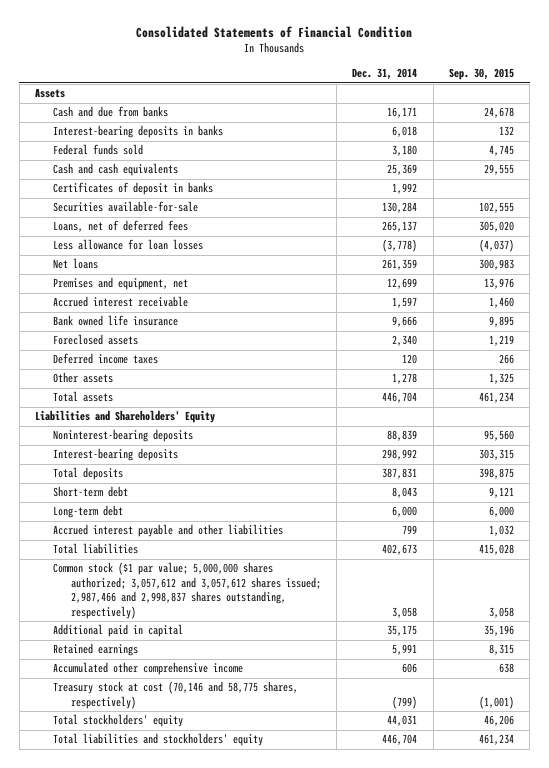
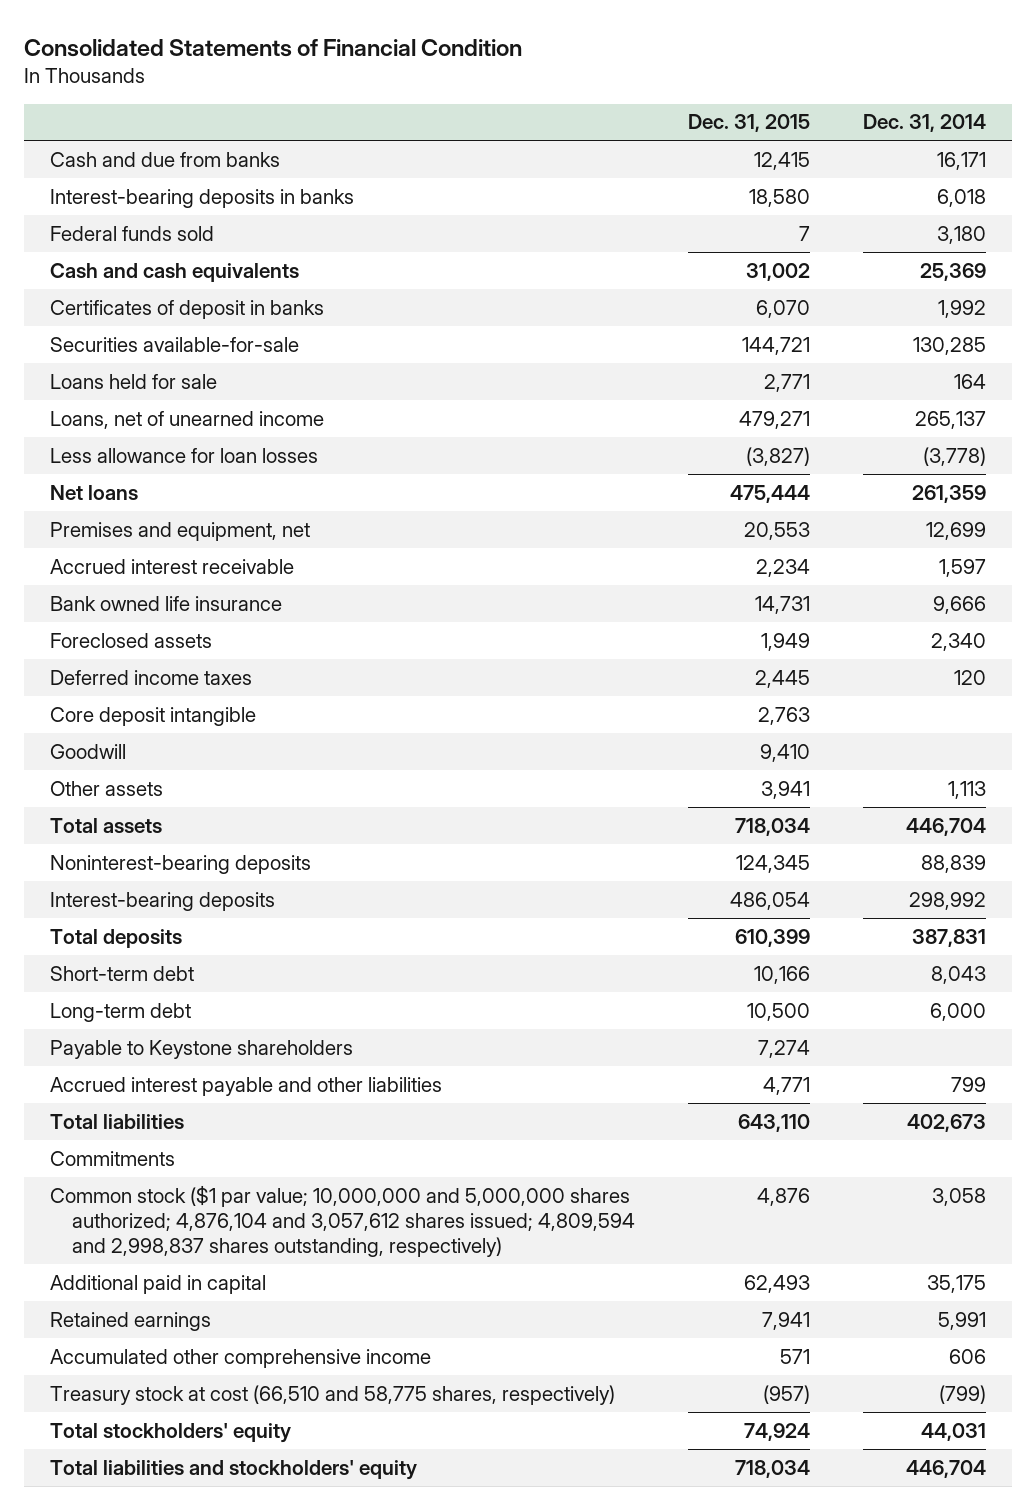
[448,68,514,81] Sep. 30, 2015 -> none
none -> [688,114,811,133] Dec. 31, 2015
[34,88,65,99] Assets -> none
[382,202,418,214] 130,284 -> [913,336,987,355] 130,285
none -> [50,373,218,389] Loans held for sale
[52,220,188,233] Loans, net of deferred fees -> [50,410,325,429] Loans, net of unearned income
none -> [50,706,257,726] Core deposit intangible
none -> [50,743,127,759] Goodwill
[392,373,418,385] 1,278 -> [948,780,987,799] 1,113
[34,410,215,424] Liabilities and Shareholders' Equity -> none
none -> [50,1039,354,1059] Payable to Keystone shareholders
none -> [50,1150,176,1166] Commitments
[52,562,321,619] Common stock ($1 par value; 5,000,000 shares authorized; 3,057,612 and 3,057,612 shares issued; 2,987,466 and 2,998,837 shares outstanding, respectively) -> [50,1184,636,1258] Common stock ($1 par value; 10,000,000 and 5,000,000 shares authorized; 4,876,104 and 3,057,612 shares issued; 4,809,594 and 2,998,837 shares outstanding, respectively)
[52,681,298,709] Treasury stock at cost (70,146 and 58,775 shares, respectively) -> [50,1384,616,1405] Treasury stock at cost (66,510 and 58,775 shares, respectively)

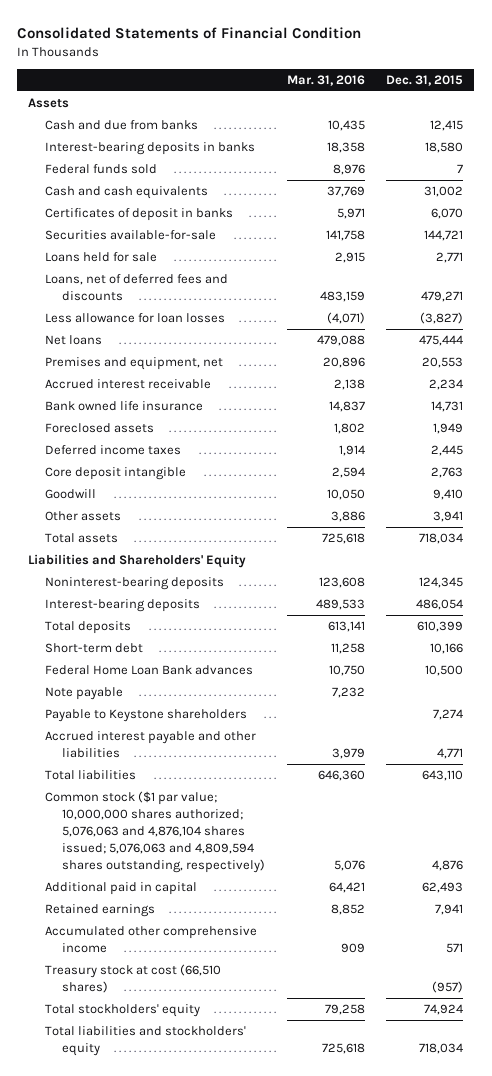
[863,114,987,133] Dec. 31, 2014 -> none
none -> [286,74,365,86] Mar. 31, 2016
none -> [28,98,70,109] Assets
[50,410,325,429] Loans, net of unearned income -> [45,274,229,302] Loans, net of deferred fees and discounts
none -> [28,554,247,569] Liabilities and Shareholders' Equity
[50,1002,192,1022] Long-term debt -> none
none -> [45,665,254,676] Federal Home Loan Bank advances
none -> [45,687,124,701] Note payable
[50,1150,176,1166] Commitments -> none
[50,1184,636,1258] Common stock ($1 par value; 10,000,000 and 5,000,000 shares authorized; 4,876,104 and 3,057,612 shares issued; 4,809,594 and 2,998,837 shares outstanding, respectively) -> [45,791,266,874] Common stock ($1 par value; 10,000,000 shares authorized; 5,076,063 and 4,876,104 shares issued; 5,076,063 and 4,809,594 shares outstanding, respectively)
[50,1384,616,1405] Treasury stock at cost (66,510 and 58,775 shares, respectively) -> [45,964,222,994] Treasury stock at cost (66,510 shares)

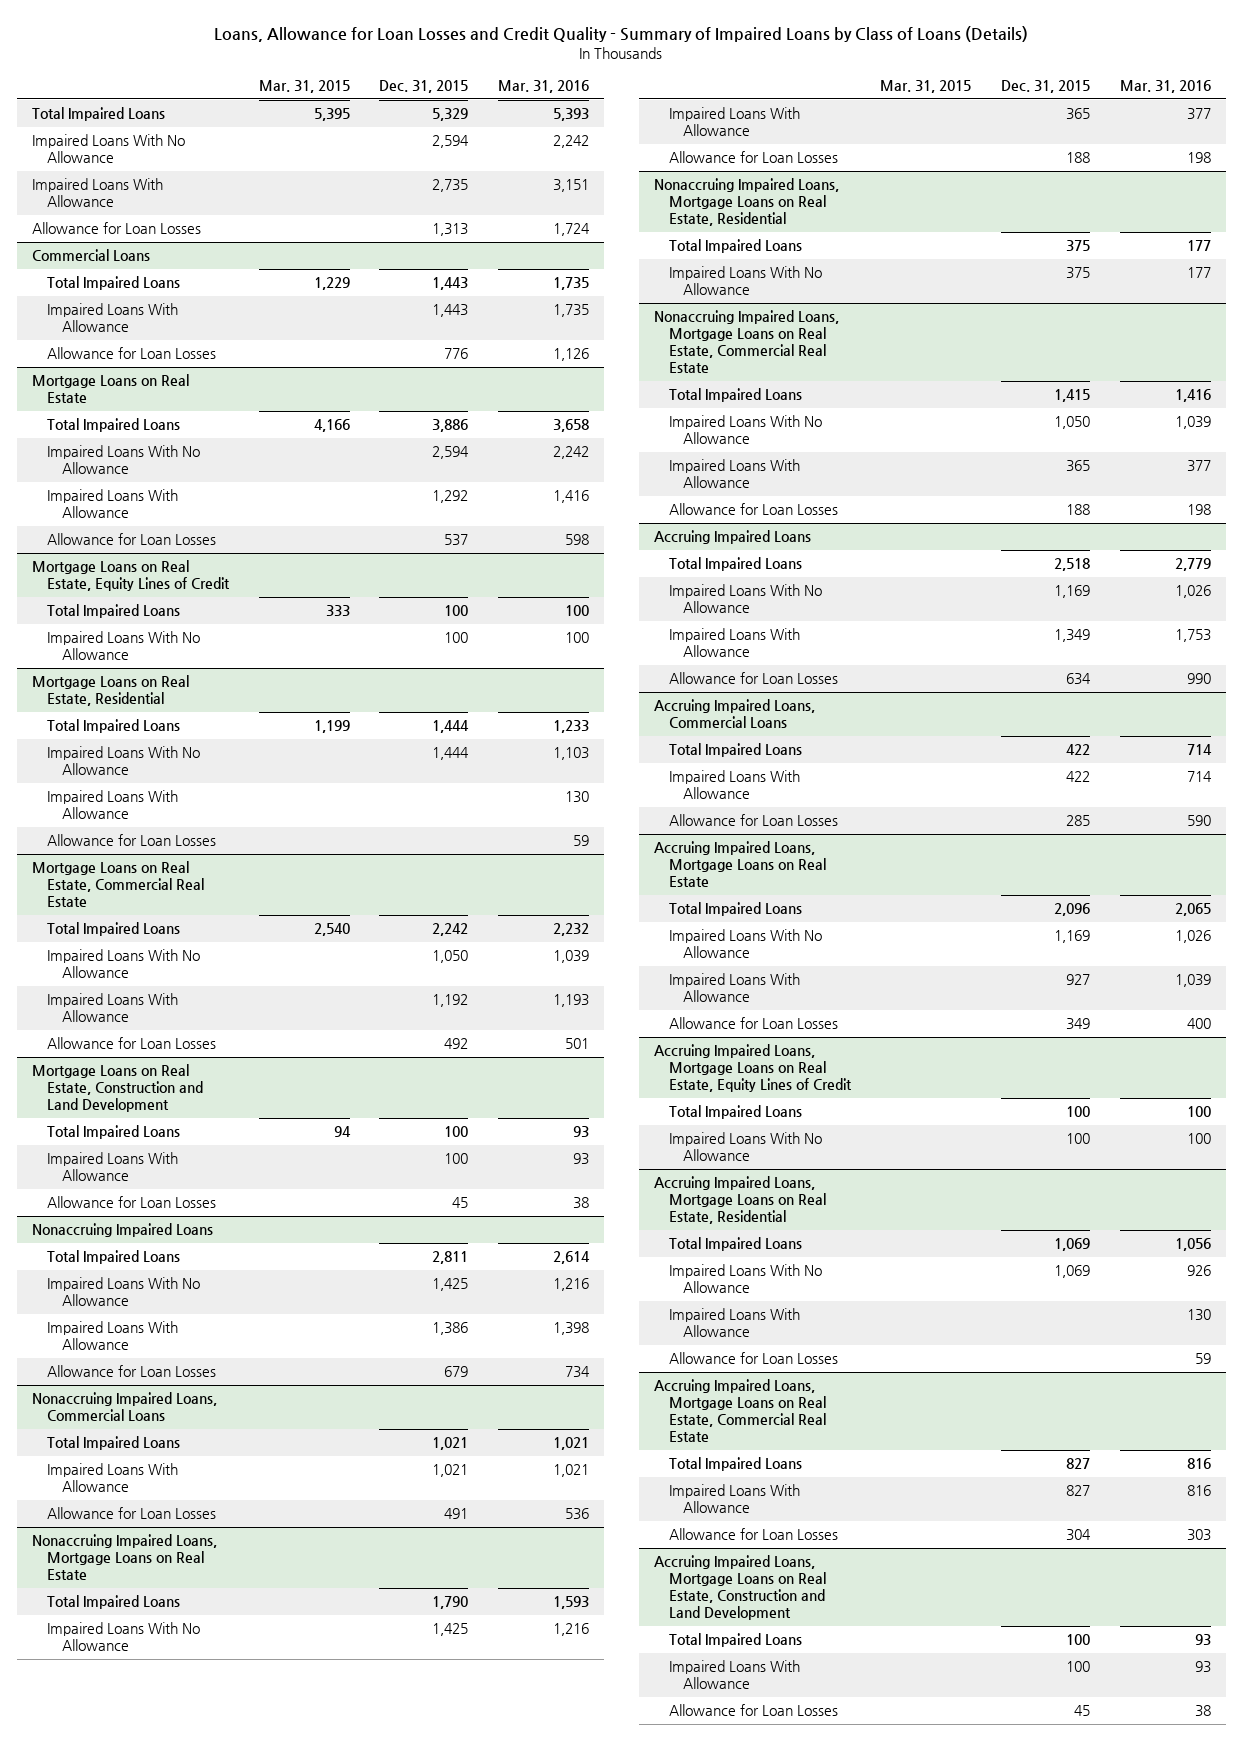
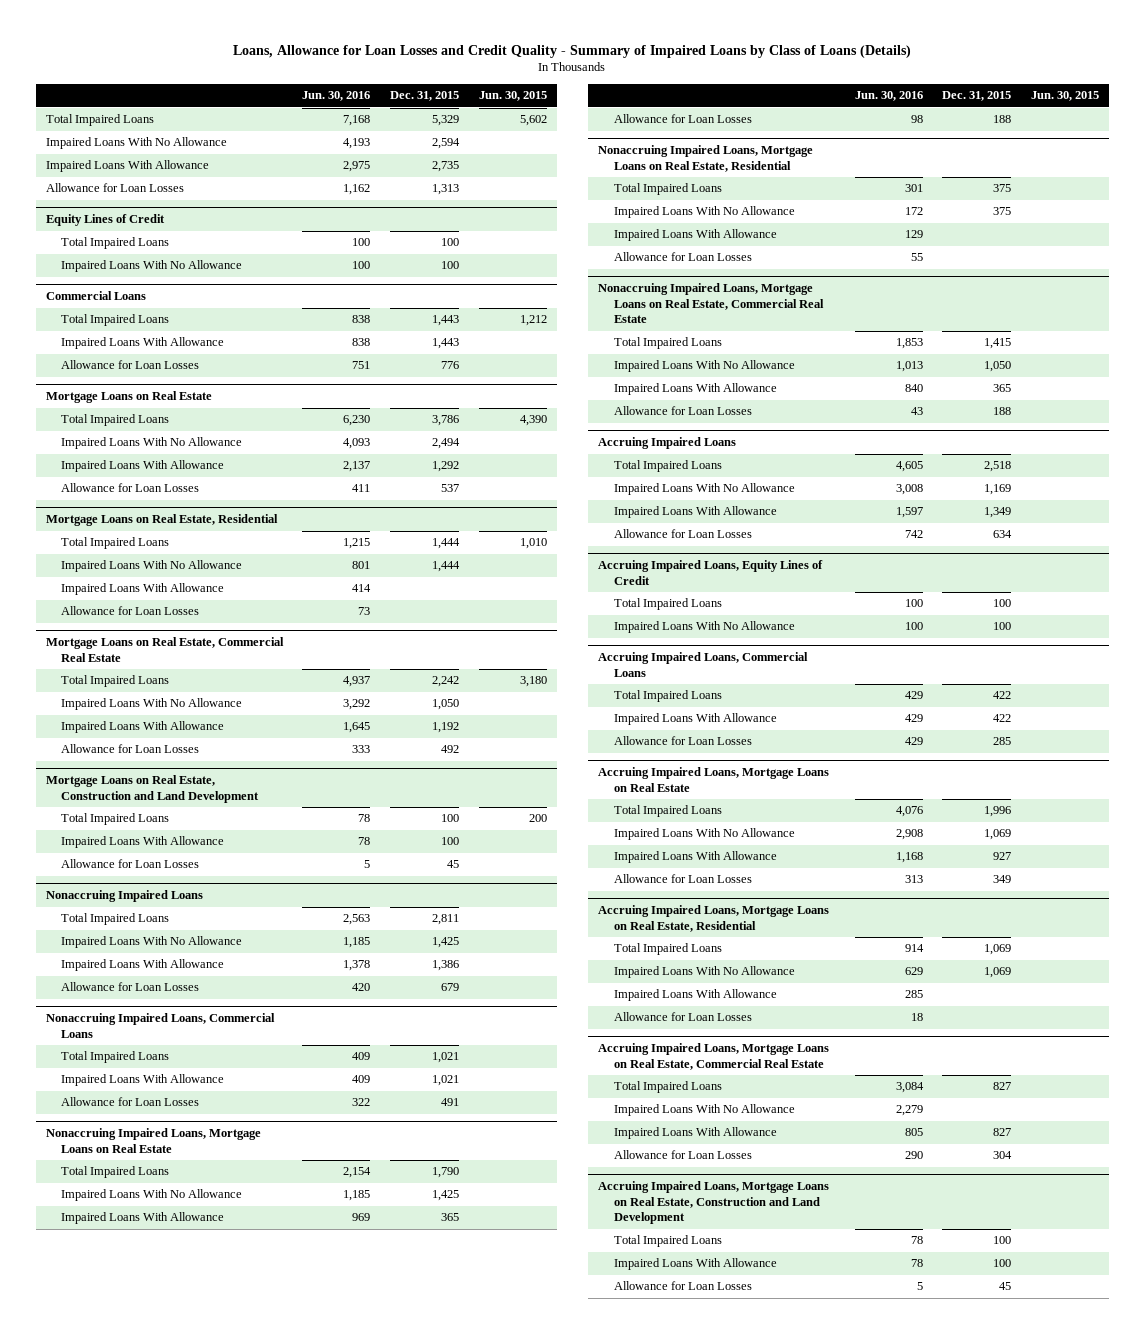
[258,79,350,93] Mar. 31, 2015 -> none
[498,79,590,93] Mar. 31, 2016 -> none
none -> [302,91,371,102] Jun. 30, 2016
none -> [479,91,548,102] Jun. 30, 2015
none -> [45,214,165,227] Equity Lines of Credit
none -> [61,237,170,250] Total Impaired Loans
none -> [61,260,243,273] Impaired Loans With No Allowance
[432,419,469,433] 3,886 -> [432,415,460,427] 3,786
[432,446,470,460] 2,594 -> [432,438,461,450] 2,494
[32,560,230,592] Mortgage Loans on Real Estate, Equity Lines of Credit -> none
[46,604,180,619] Total Impaired Loans -> none
[46,631,200,661] Impaired Loans With No Allowance -> none
none -> [613,229,777,242] Impaired Loans With Allowance
none -> [613,252,752,262] Allowance for Loan Losses
none -> [597,560,823,585] Accruing Impaired Loans, Equity Lines of Credit
none -> [613,598,722,611] Total Impaired Loans
none -> [613,621,795,634] Impaired Loans With No Allowance
[1054,903,1091,917] 2,096 -> [984,806,1012,818] 1,996
[1054,930,1091,944] 1,169 -> [984,829,1012,841] 1,069
[653,1044,852,1093] Accruing Impaired Loans, Mortgage Loans on Real Estate, Equity Lines of Credit -> none
[668,1105,802,1120] Total Impaired Loans -> none
[668,1132,822,1162] Impaired Loans With No Allowance -> none
none -> [613,1104,795,1117] Impaired Loans With No Allowance

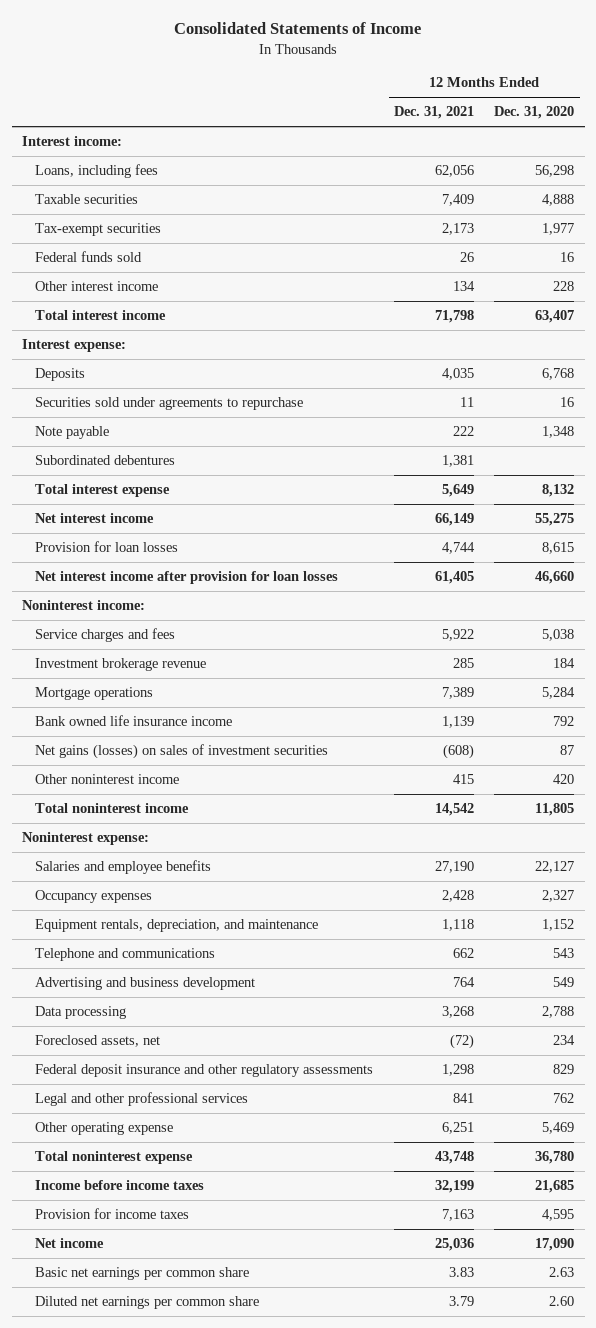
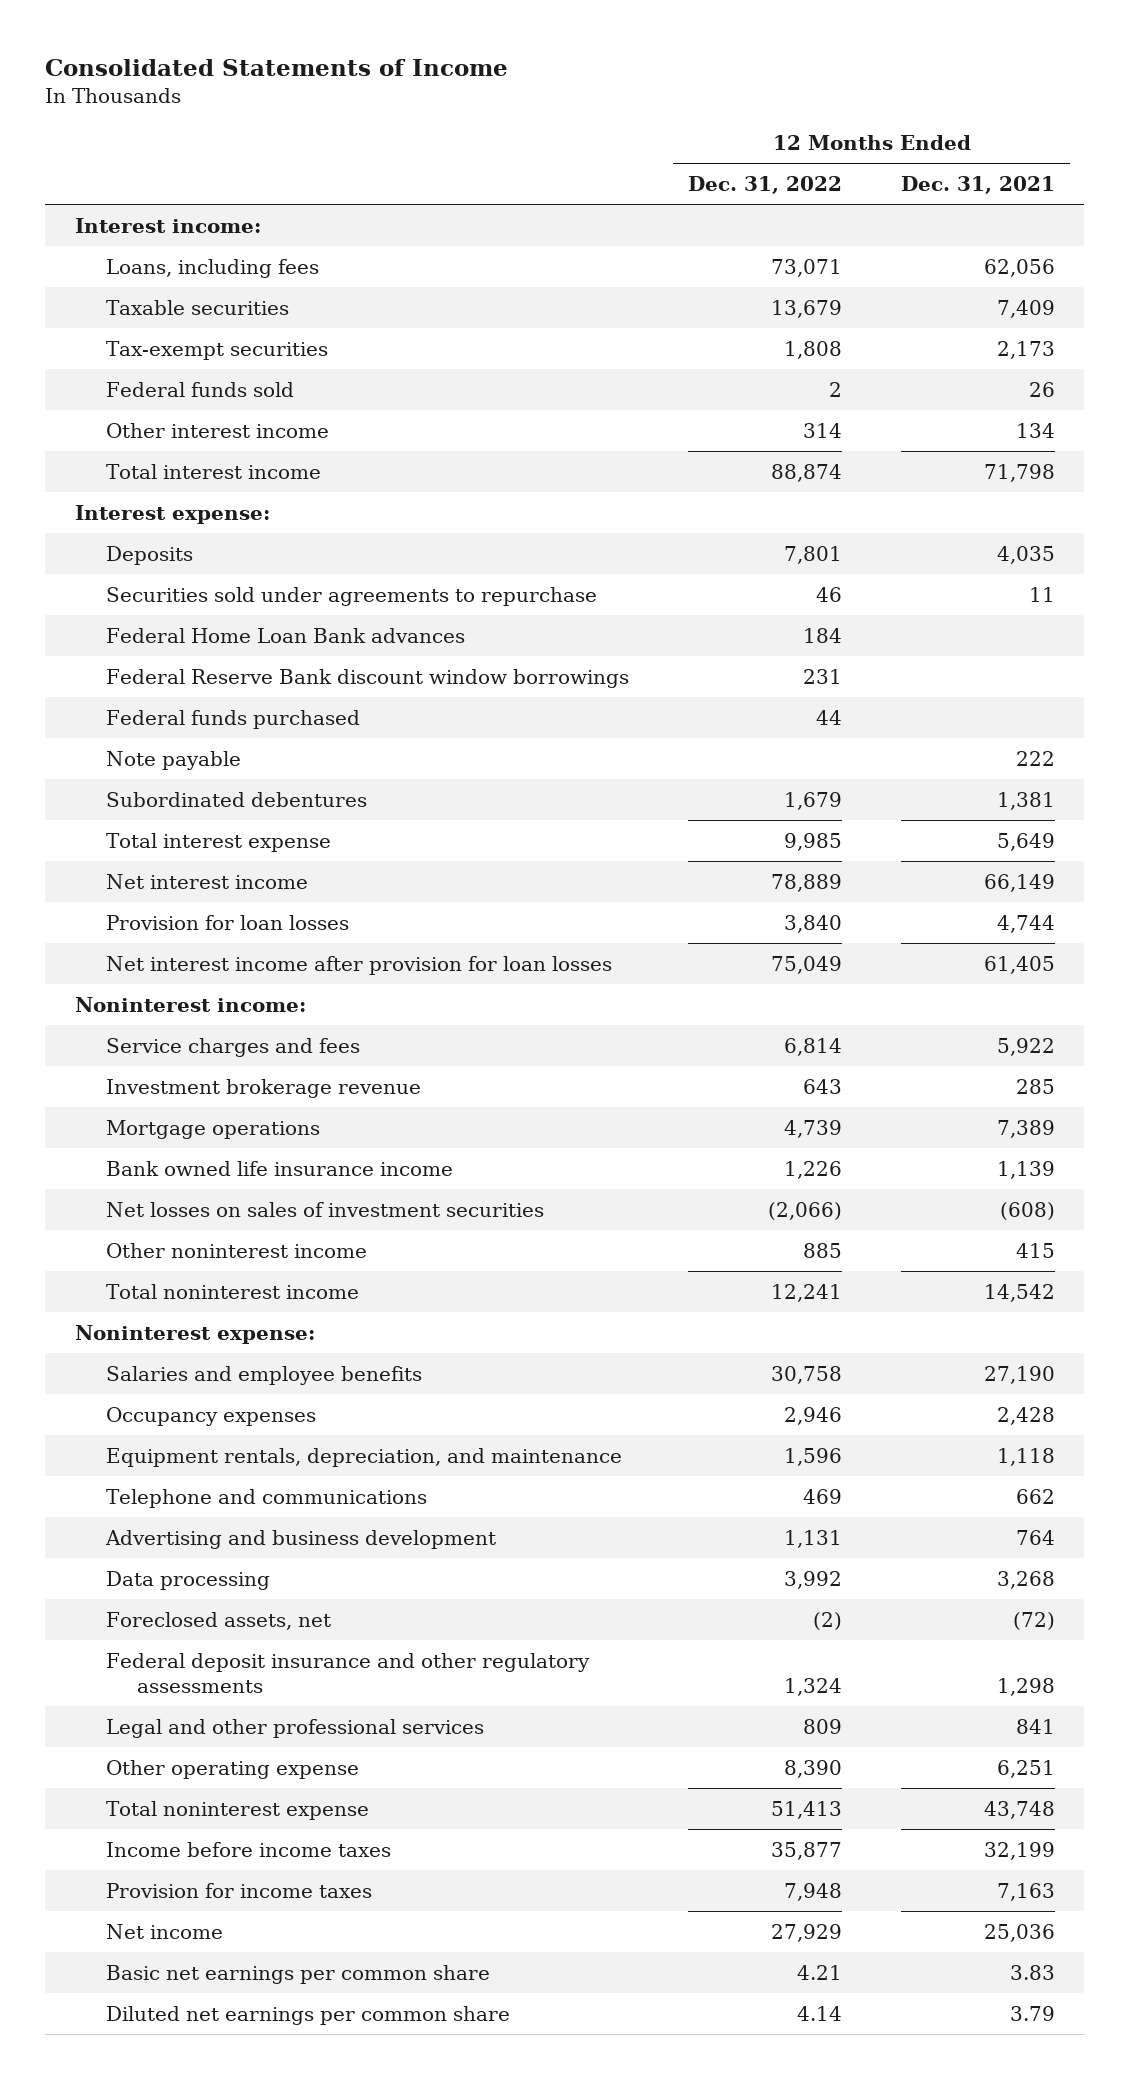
[494,106,575,120] Dec. 31, 2020 -> none
none -> [688,175,843,194] Dec. 31, 2022
none -> [106,627,466,643] Federal Home Loan Bank advances
none -> [106,668,630,688] Federal Reserve Bank discount window borrowings
none -> [106,709,361,729] Federal funds purchased
[35,744,329,760] Net gains (losses) on sales of investment securities -> [106,1201,545,1217] Net losses on sales of investment securities

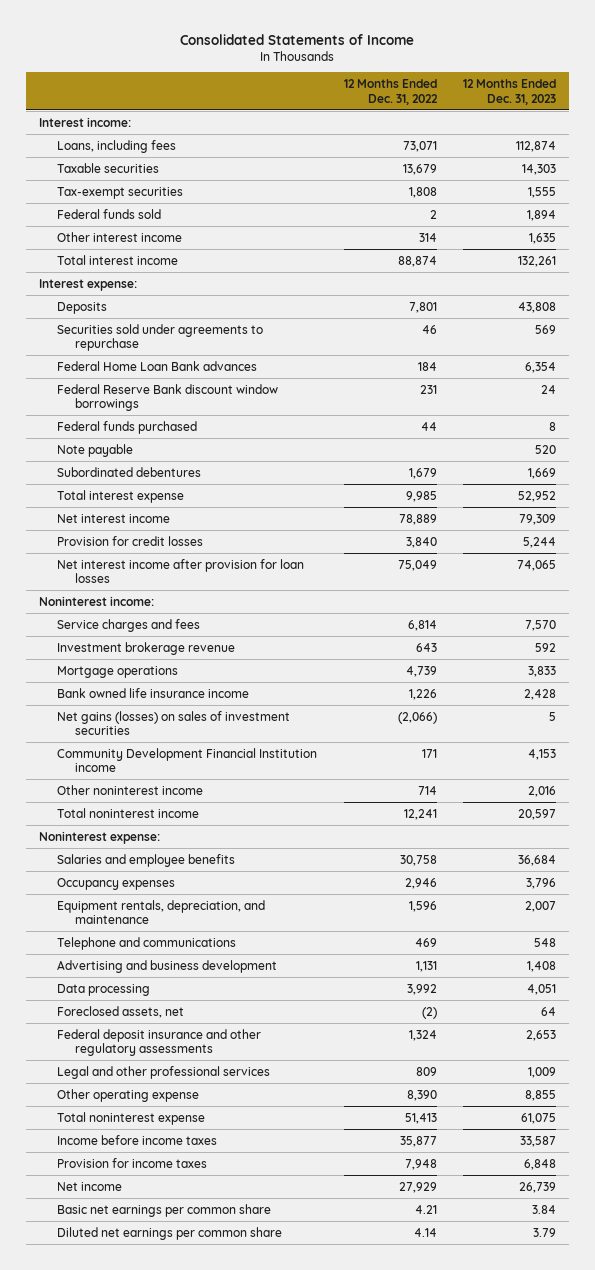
[900,175,1055,194] Dec. 31, 2021 -> none
none -> [462,78,556,105] 12 Months Ended Dec. 31, 2023
[106,914,350,930] Provision for loan losses -> [57,535,204,546] Provision for credit losses
[106,1201,545,1217] Net losses on sales of investment securities -> [57,710,291,736] Net gains (losses) on sales of investment securities
none -> [57,747,318,773] Community Development Financial Institution income
[803,1242,843,1258] 885 -> [417,785,437,795] 714

